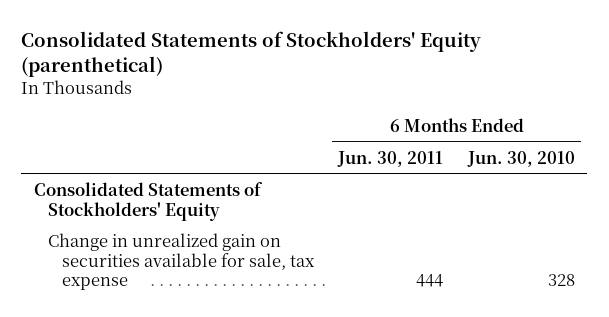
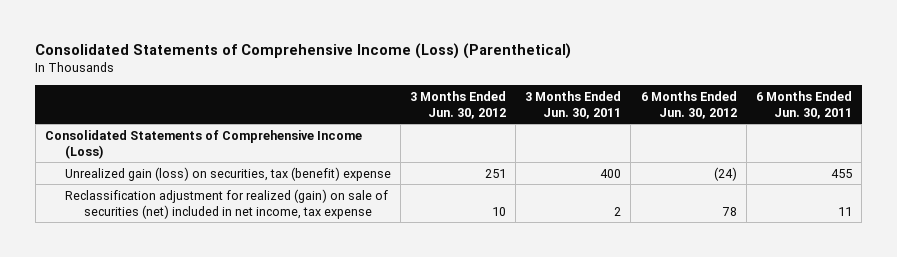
[21,30,482,78] Consolidated Statements of Stockholders' Equity (parenthetical) -> [35,43,572,60] Consolidated Statements of Comprehensive Income (Loss) (Parenthetical)
[466,150,575,167] Jun. 30, 2010 -> none
none -> [409,90,506,119] 3 Months Ended Jun. 30, 2012
none -> [525,90,622,119] 3 Months Ended Jun. 30, 2011
none -> [640,90,737,119] 6 Months Ended Jun. 30, 2012
[33,181,263,221] Consolidated Statements of Stockholders' Equity -> none
none -> [44,129,362,159] Consolidated Statements of Comprehensive Income (Loss)
[47,232,315,291] Change in unrealized gain on securities available for sale, tax expense -> [64,166,391,181] Unrealized gain (loss) on securities, tax (benefit) expense
[416,274,444,288] 444 -> [830,168,852,178] 455
none -> [64,188,388,219] Reclassification adjustment for realized (gain) on sale of securities (net) included in net income, tax expense

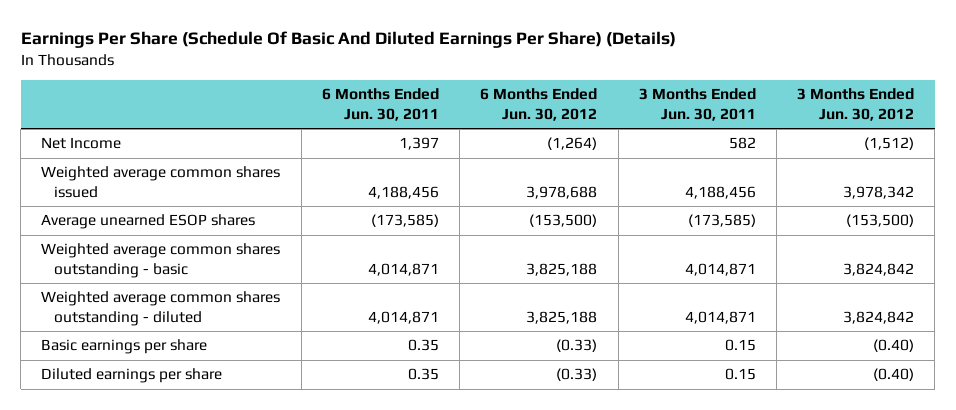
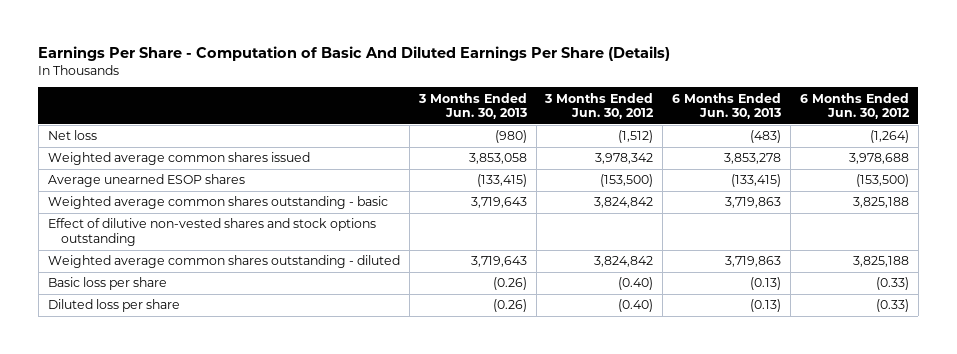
[20,31,676,49] Earnings Per Share (Schedule Of Basic And Diluted Earnings Per Share) (Details) -> [38,45,671,61] Earnings Per Share - Computation of Basic And Diluted Earnings Per Share (Details)
[321,88,439,121] 6 Months Ended Jun. 30, 2011 -> none
[638,88,756,121] 3 Months Ended Jun. 30, 2011 -> none
none -> [417,92,527,120] 3 Months Ended Jun. 30, 2013
none -> [672,92,782,120] 6 Months Ended Jun. 30, 2013
[41,137,122,150] Net Income -> [47,130,97,141] Net loss
none -> [47,218,376,247] Effect of dilutive non-vested shares and stock options outstanding
[41,339,208,355] Basic earnings per share -> [47,277,167,291] Basic loss per share
[41,368,223,384] Diluted earnings per share -> [47,299,180,313] Diluted loss per share

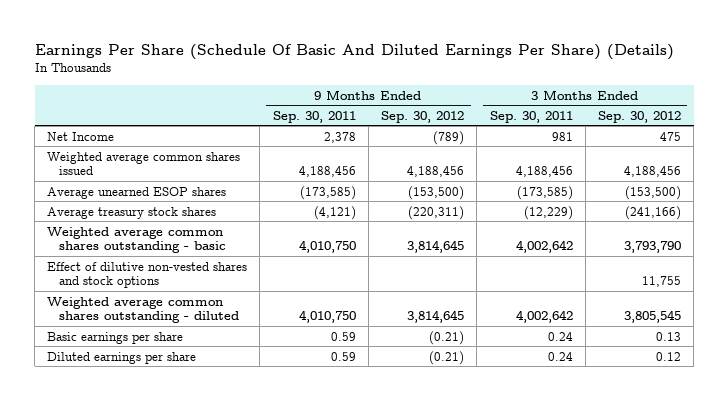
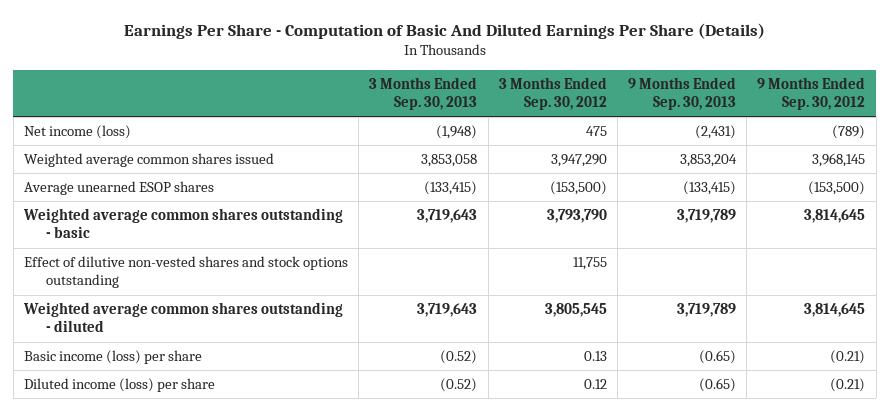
[34,43,674,60] Earnings Per Share (Schedule Of Basic And Diluted Earnings Per Share) (Details) -> [123,22,765,39] Earnings Per Share - Computation of Basic And Diluted Earnings Per Share (Details)
[272,110,356,123] Sep. 30, 2011 -> none
[489,110,573,123] Sep. 30, 2011 -> none
none -> [369,76,478,110] 3 Months Ended Sep. 30, 2013
none -> [628,76,737,110] 9 Months Ended Sep. 30, 2013
[47,131,115,141] Net Income -> [24,125,132,140] Net income (loss)
[407,166,465,178] 4,188,456 -> [812,153,866,168] 3,968,145
[624,166,682,178] 4,188,456 -> [550,154,607,168] 3,947,290
[47,206,217,219] Average treasury stock shares -> none
[47,261,248,289] Effect of dilutive non-vested shares and stock options -> [24,256,349,289] Effect of dilutive non-vested shares and stock options outstanding
[47,331,184,344] Basic earnings per share -> [24,350,203,365] Basic income (loss) per share
[47,351,197,364] Diluted earnings per share -> [24,378,216,393] Diluted income (loss) per share

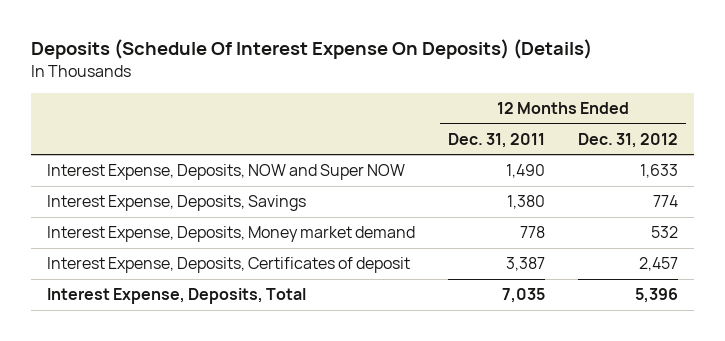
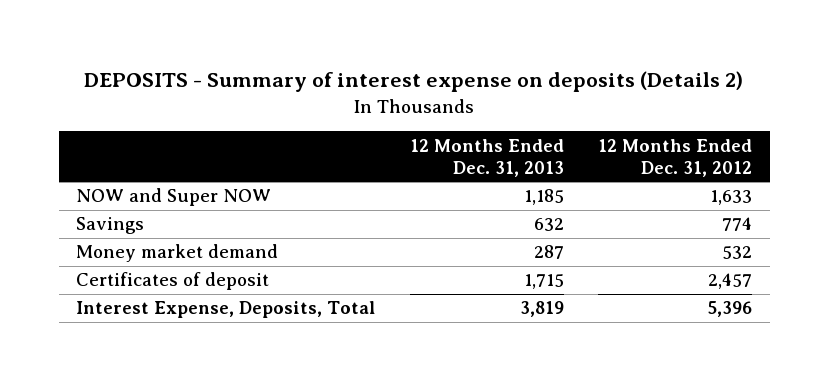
[30,39,592,60] Deposits (Schedule Of Interest Expense On Deposits) (Details) -> [84,71,744,93] DEPOSITS - Summary of interest expense on deposits (Details 2)
[447,132,545,148] Dec. 31, 2011 -> none
none -> [409,138,564,177] 12 Months Ended Dec. 31, 2013
[47,164,406,181] Interest Expense, Deposits, NOW and Super NOW -> [75,188,271,207] NOW and Super NOW
[47,195,307,212] Interest Expense, Deposits, Savings -> [75,217,144,235] Savings
[47,226,416,243] Interest Expense, Deposits, Money market demand -> [75,244,278,263] Money market demand
[47,257,411,274] Interest Expense, Deposits, Certificates of deposit -> [75,272,269,291] Certificates of deposit

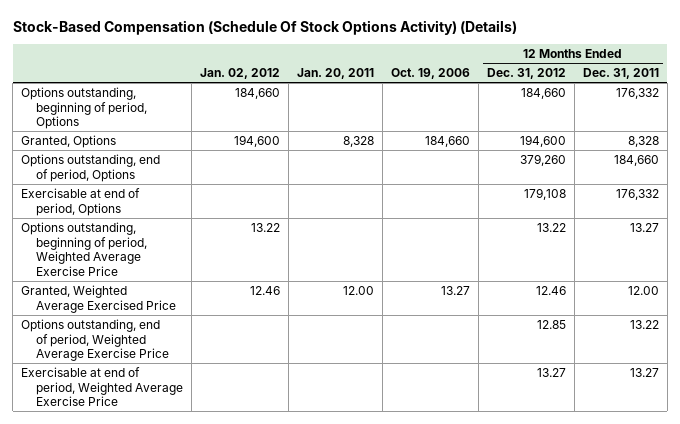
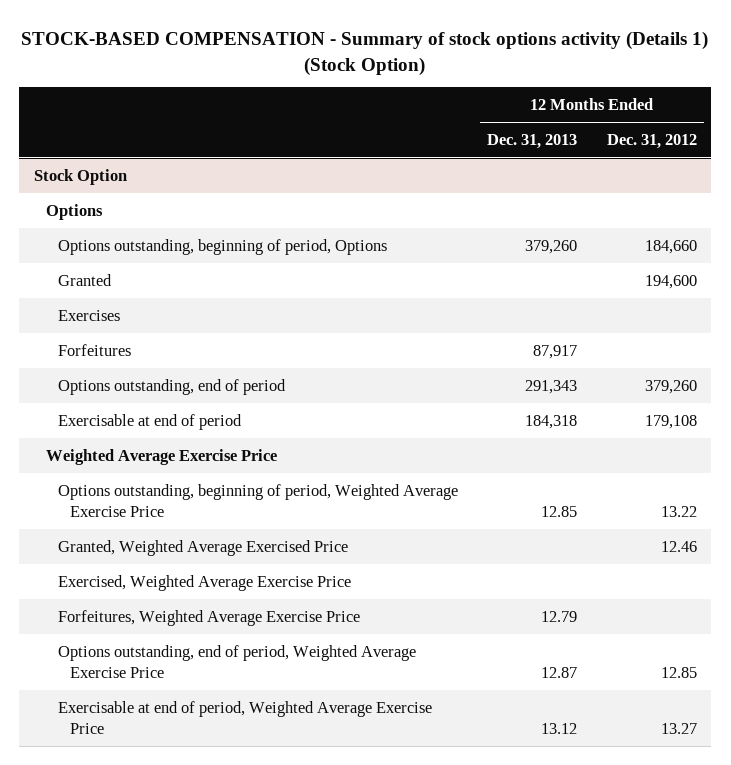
[12,19,517,35] Stock-Based Compensation (Schedule Of Stock Options Activity) (Details) -> [21,31,709,76] STOCK-BASED COMPENSATION - Summary of stock options activity (Details 1) (Stock Option)
[200,68,281,80] Jan. 02, 2012 -> none
[297,68,375,80] Jan. 20, 2011 -> none
[391,68,471,80] Oct. 19, 2006 -> none
[582,68,659,80] Dec. 31, 2011 -> none
none -> [487,133,578,149] Dec. 31, 2013
none -> [34,168,128,185] Stock Option
none -> [45,203,103,220] Options
[21,135,117,149] Granted, Options -> [57,273,112,286] Granted
none -> [57,309,120,321] Exercises
none -> [57,343,131,356] Forfeitures
[21,154,161,182] Options outstanding, end of period, Options -> [57,378,286,395] Options outstanding, end of period
[21,188,141,216] Exercisable at end of period, Options -> [57,413,242,430] Exercisable at end of period
none -> [45,448,277,465] Weighted Average Exercise Price
none -> [57,574,351,591] Exercised, Weighted Average Exercise Price
none -> [57,609,360,626] Forfeitures, Weighted Average Exercise Price

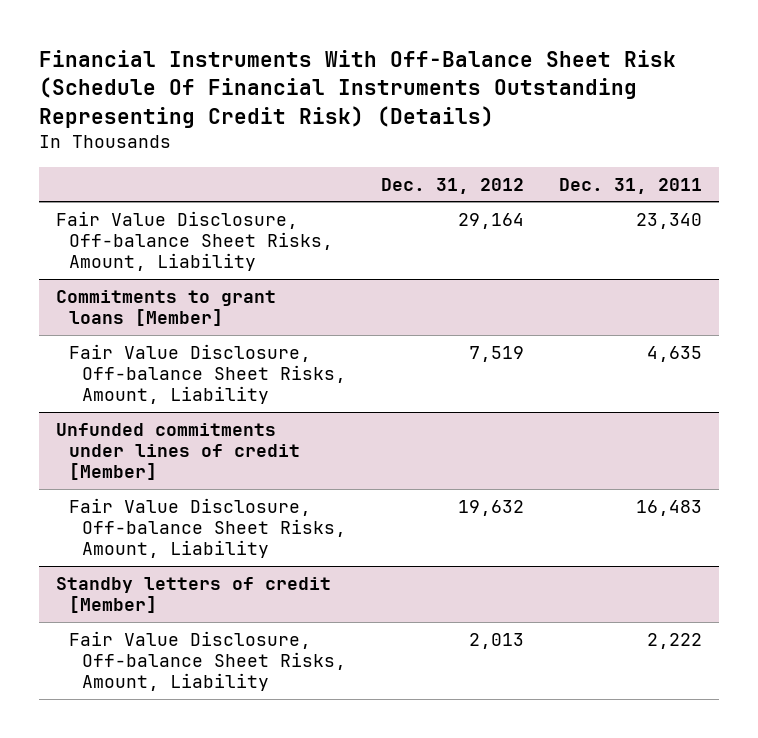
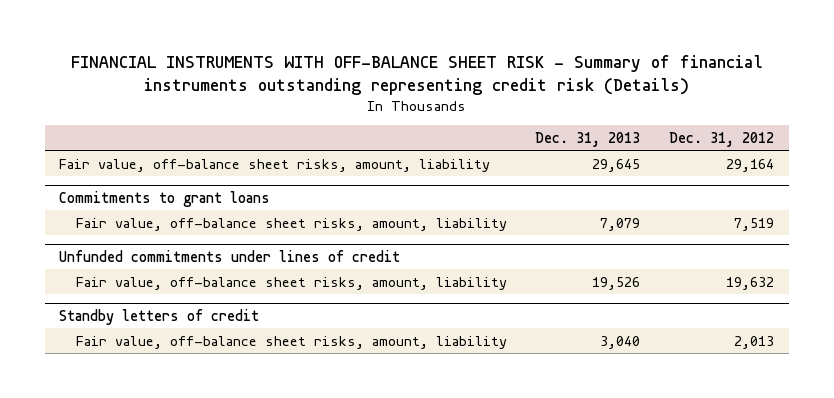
[38,50,676,128] Financial Instruments With Off-Balance Sheet Risk (Schedule Of Financial Instruments Outstanding Representing Credit Risk) (Details) -> [70,54,763,95] FINANCIAL INSTRUMENTS WITH OFF-BALANCE SHEET RISK - Summary of financial instruments outstanding representing credit risk (Details)
[558,177,702,194] Dec. 31, 2011 -> none
none -> [535,131,641,147] Dec. 31, 2013
[56,210,334,272] Fair Value Disclosure, Off-balance Sheet Risks, Amount, Liability -> [59,158,491,172] Fair value, off-balance sheet risks, amount, liability
[56,289,277,327] Commitments to grant loans [Member] -> [59,191,271,208] Commitments to grant loans
[69,343,347,405] Fair Value Disclosure, Off-balance Sheet Risks, Amount, Liability -> [75,217,507,231] Fair value, off-balance sheet risks, amount, liability
[56,422,301,481] Unfunded commitments under lines of credit [Member] -> [59,250,401,263] Unfunded commitments under lines of credit
[69,497,347,559] Fair Value Disclosure, Off-balance Sheet Risks, Amount, Liability -> [75,276,507,290] Fair value, off-balance sheet risks, amount, liability
[56,576,332,614] Standby letters of credit [Member] -> [59,309,260,326] Standby letters of credit
[69,630,347,692] Fair Value Disclosure, Off-balance Sheet Risks, Amount, Liability -> [75,335,507,349] Fair value, off-balance sheet risks, amount, liability

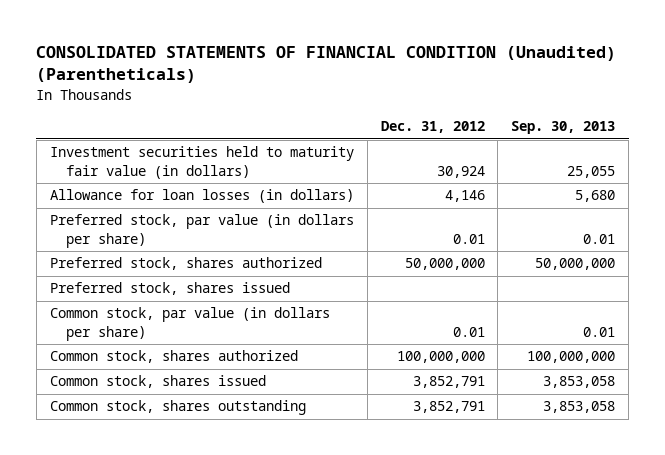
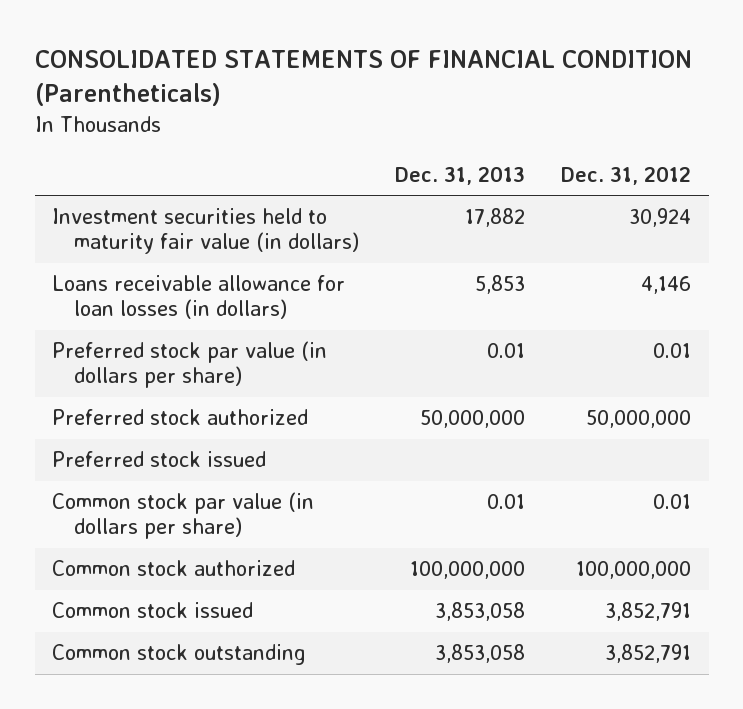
[36,46,617,84] CONSOLIDATED STATEMENTS OF FINANCIAL CONDITION (Unaudited) (Parentheticals) -> [34,50,692,107] CONSOLIDATED STATEMENTS OF FINANCIAL CONDITION (Parentheticals)
[511,121,616,135] Sep. 30, 2013 -> none
none -> [394,165,525,185] Dec. 31, 2013
[49,189,354,204] Allowance for loan losses (in dollars) -> [52,275,346,320] Loans receivable allowance for loan losses (in dollars)
[49,214,354,248] Preferred stock, par value (in dollars per share) -> [52,341,328,389] Preferred stock par value (in dollars per share)
[49,257,322,271] Preferred stock, shares authorized -> [52,409,309,426] Preferred stock authorized
[49,282,290,296] Preferred stock, shares issued -> [52,451,267,468] Preferred stock issued
[49,307,330,341] Common stock, par value (in dollars per share) -> [52,492,315,540] Common stock par value (in dollars per share)
[49,350,298,364] Common stock, shares authorized -> [52,560,296,577] Common stock authorized
[49,375,266,389] Common stock, shares issued -> [52,602,254,619] Common stock issued
[49,400,306,416] Common stock, shares outstanding -> [52,644,307,666] Common stock outstanding

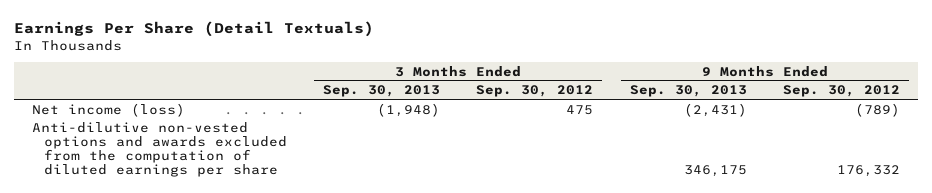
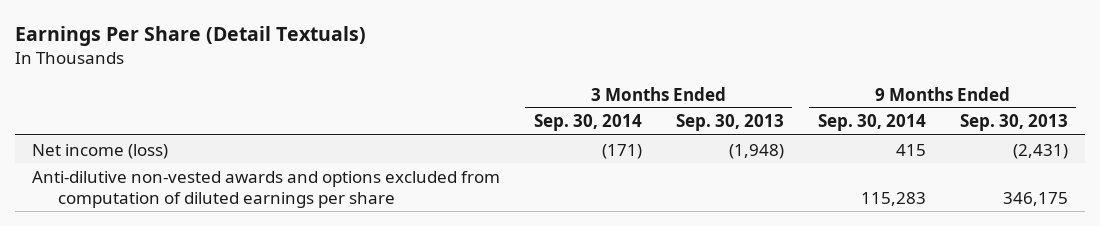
[476,85,594,98] Sep. 30, 2012 -> none
[782,85,900,98] Sep. 30, 2012 -> none
none -> [533,114,642,132] Sep. 30, 2014
none -> [817,114,926,132] Sep. 30, 2014
[32,121,288,178] Anti-dilutive non-vested options and awards excluded from the computation of diluted earnings per share -> [32,170,501,208] Anti-dilutive non-vested awards and options excluded from computation of diluted earnings per share

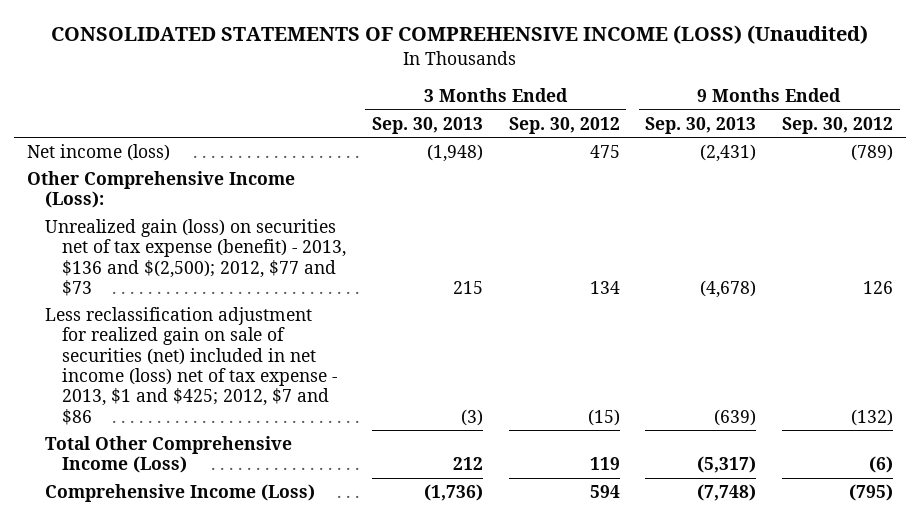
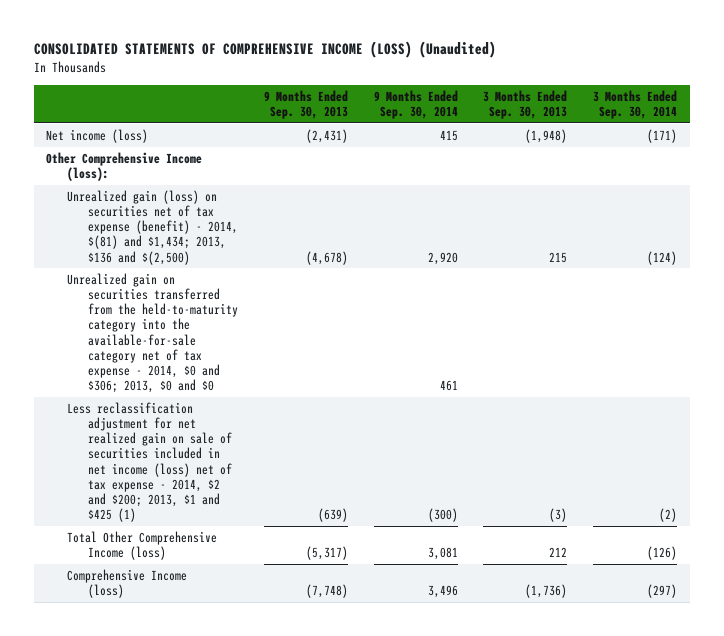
[508,116,620,134] Sep. 30, 2012 -> none
[782,116,894,134] Sep. 30, 2012 -> none
none -> [373,89,458,120] 9 Months Ended Sep. 30, 2014
none -> [593,89,678,120] 3 Months Ended Sep. 30, 2014
[27,170,296,209] Other Comprehensive Income (Loss): -> [46,151,203,182] Other Comprehensive Income (loss):
[44,218,347,296] Unrealized gain (loss) on securities net of tax expense (benefit) - 2013, $136 and $(2,500); 2012, $77 and $73 -> [67,189,239,265] Unrealized gain (loss) on securities net of tax expense (benefit) - 2014, $(81) and $1,434; 2013, $136 and $(2,500)
none -> [67,272,239,393] Unrealized gain on securities transferred from the held-to-maturity category into the available-for-sale category net of tax expense - 2014, $0 and $306; 2013, $0 and $0
[44,306,338,425] Less reclassification adjustment for realized gain on sale of securities (net) included in net income (loss) net of tax expense - 2013, $1 and $425; 2012, $7 and $86 -> [67,401,233,522] Less reclassification adjustment for net realized gain on sale of securities included in net income (loss) net of tax expense - 2014, $2 and $200; 2013, $1 and $425 (1)
[44,435,292,474] Total Other Comprehensive Income (Loss) -> [67,530,218,561] Total Other Comprehensive Income (loss)
[44,483,315,502] Comprehensive Income (Loss) -> [67,568,188,599] Comprehensive Income (loss)

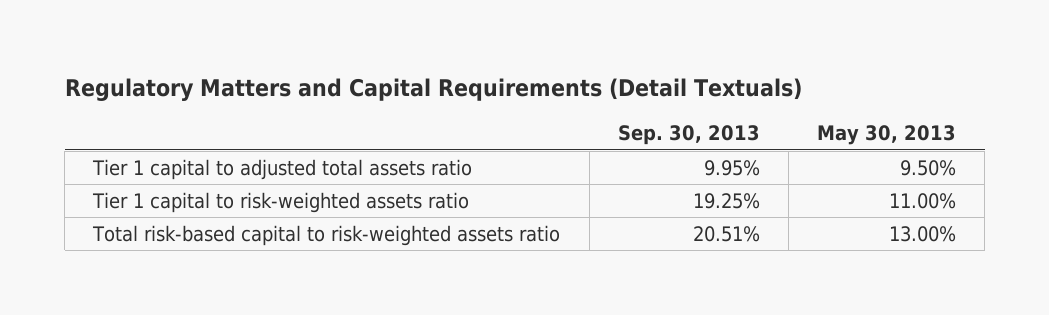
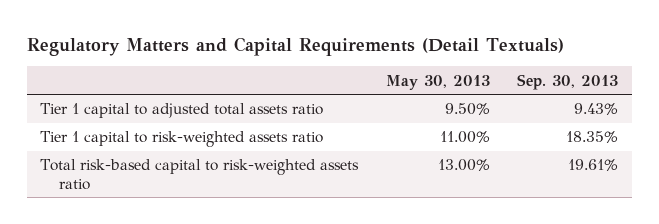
[703,160,760,177] 9.95% -> [574,103,619,116] 9.43%
[692,193,760,210] 19.25% -> [566,131,619,144] 18.35%
[692,226,760,243] 20.51% -> [568,159,619,172] 19.61%

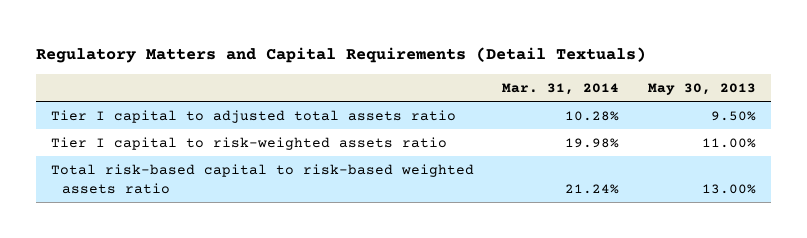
[517,73,619,90] Sep. 30, 2013 -> none
none -> [502,82,620,95] Mar. 31, 2014
[40,103,324,119] Tier 1 capital to adjusted total assets ratio -> [50,109,456,123] Tier I capital to adjusted total assets ratio
[40,131,324,148] Tier 1 capital to risk-weighted assets ratio -> [50,136,447,150] Tier I capital to risk-weighted assets ratio
[40,159,360,190] Total risk-based capital to risk-weighted assets ratio -> [50,163,474,194] Total risk-based capital to risk-based weighted assets ratio

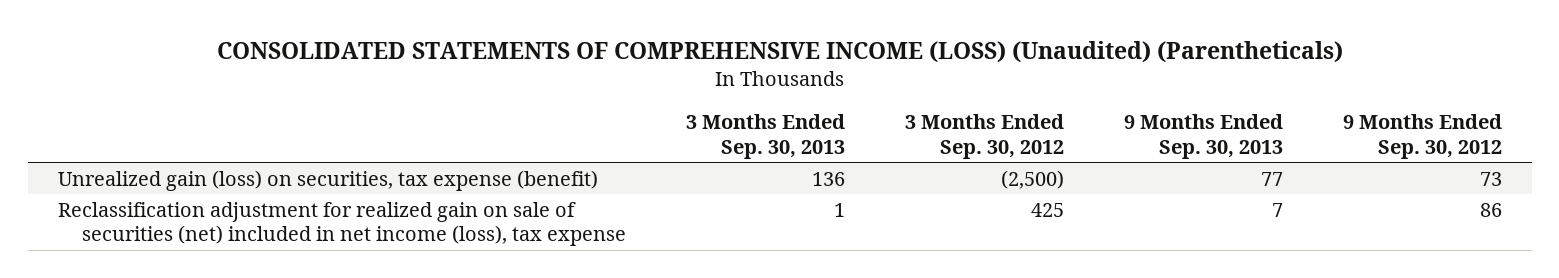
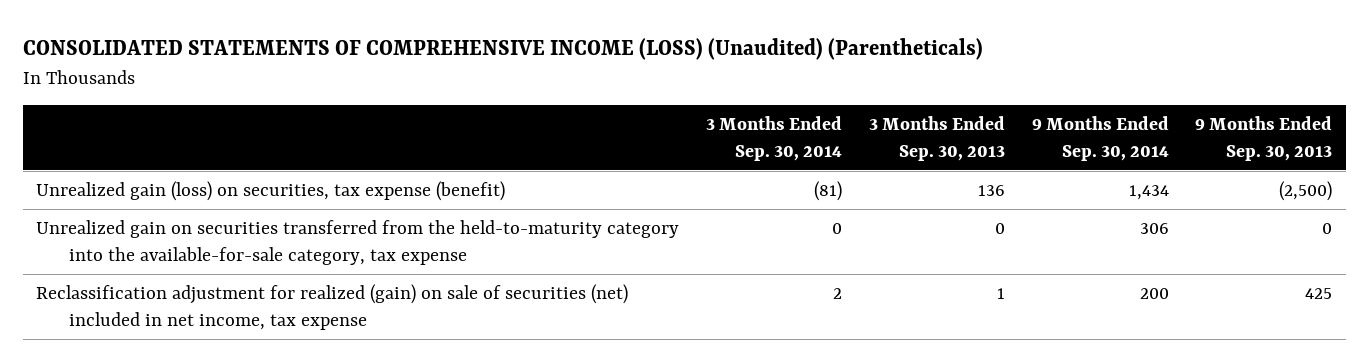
[904,114,1064,159] 3 Months Ended Sep. 30, 2012 -> none
[1342,114,1502,159] 9 Months Ended Sep. 30, 2012 -> none
none -> [706,115,843,161] 3 Months Ended Sep. 30, 2014
none -> [1031,115,1169,161] 9 Months Ended Sep. 30, 2014
[1260,171,1283,186] 77 -> [1279,181,1333,202] (2,500)
none -> [36,220,680,265] Unrealized gain on securities transferred from the held-to-maturity category into the available-for-sale category, tax expense
[57,201,627,247] Reclassification adjustment for realized gain on sale of securities (net) included in net income (loss), tax expense -> [36,284,629,330] Reclassification adjustment for realized (gain) on sale of securities (net) included in net income, tax expense
[1271,202,1283,217] 7 -> [1305,288,1333,300] 425

